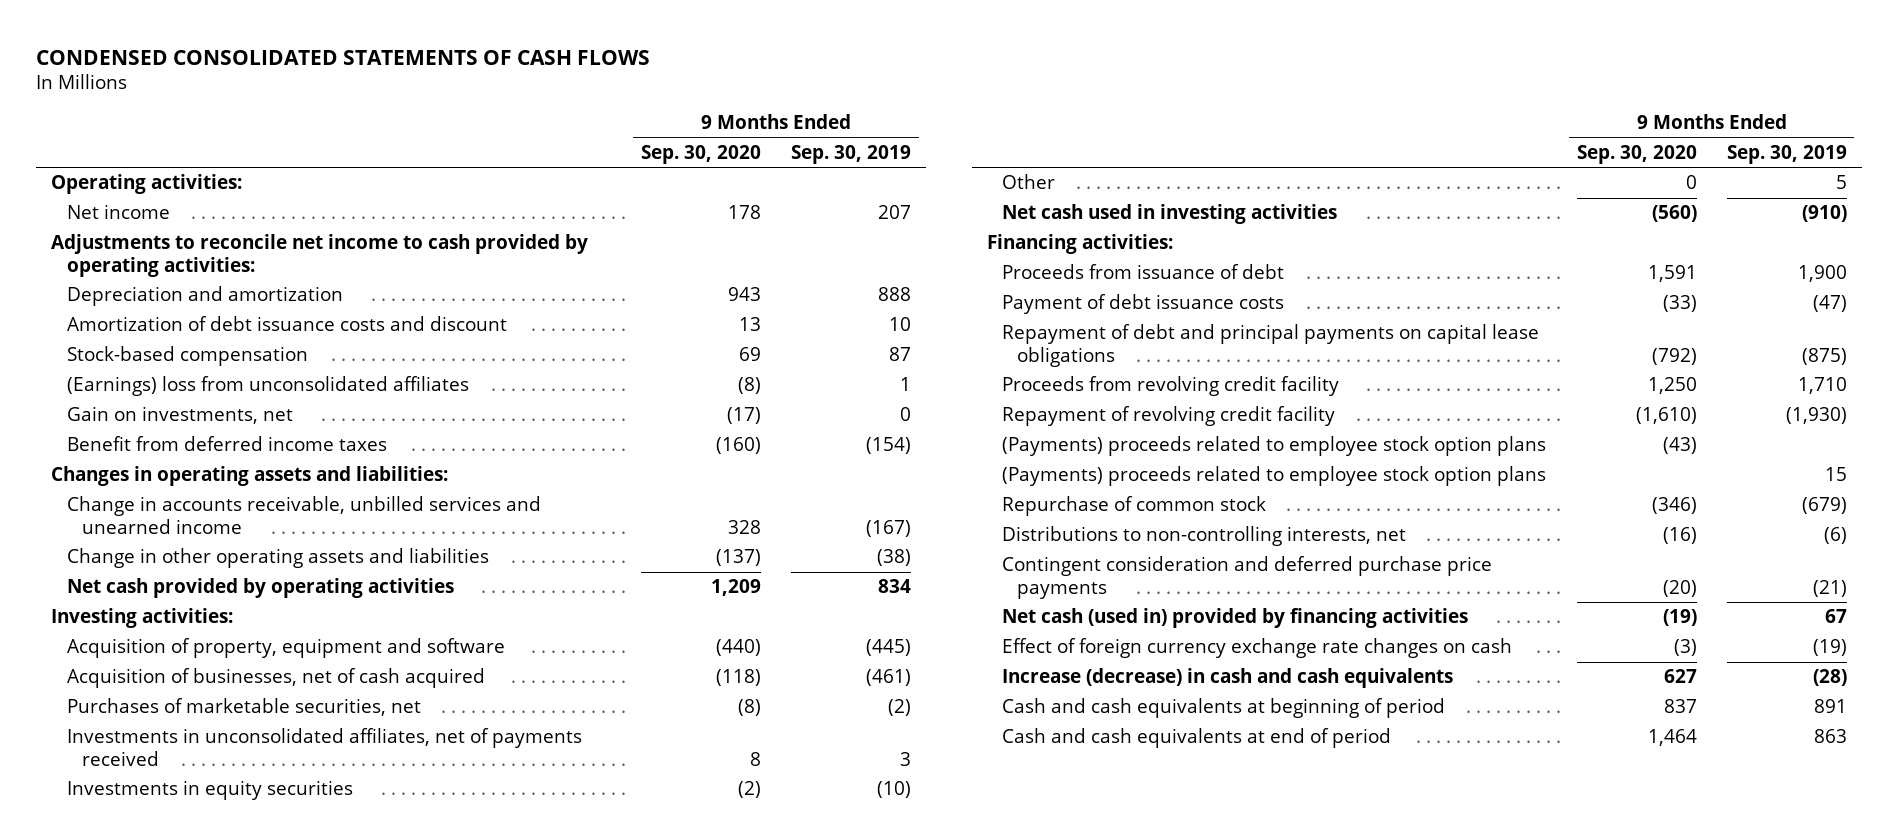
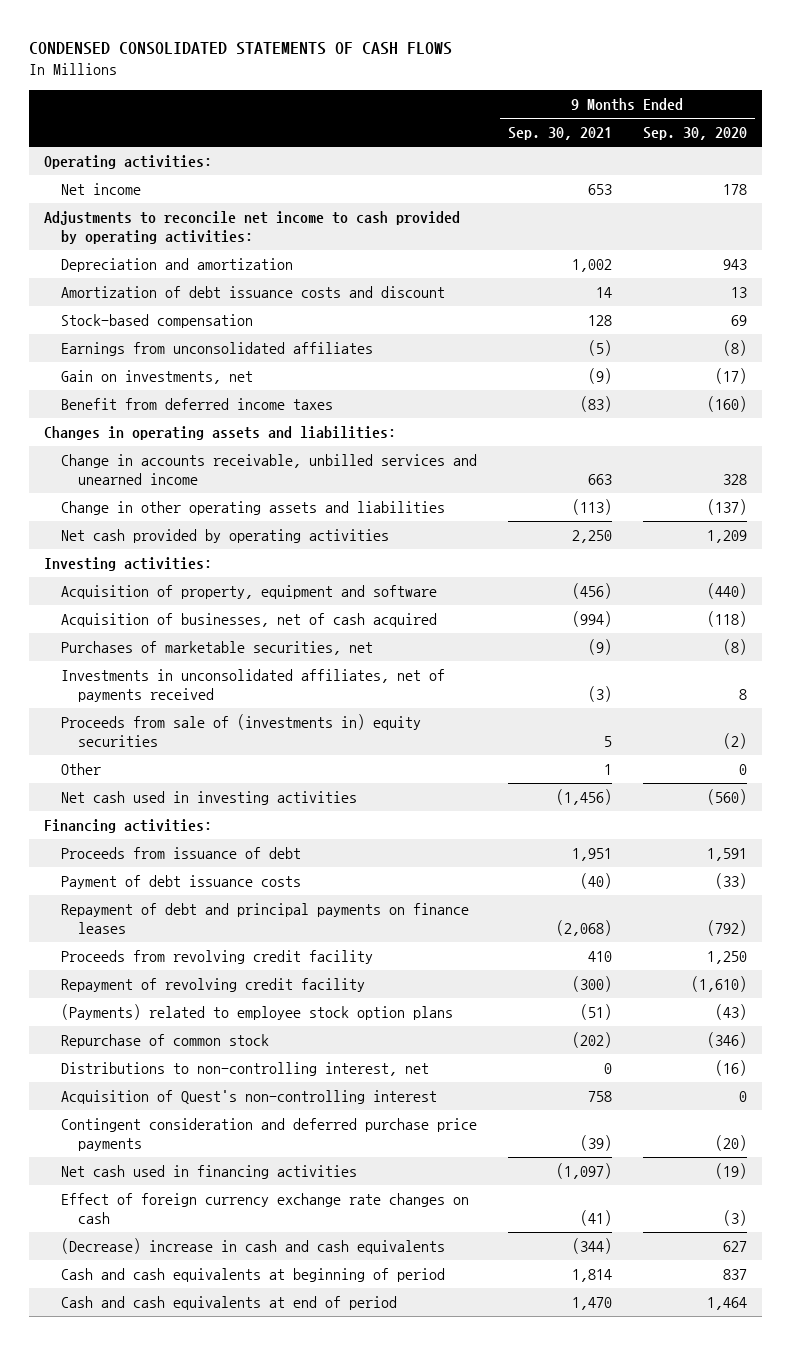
[791,144,912,164] Sep. 30, 2019 -> none
none -> [508,127,613,141] Sep. 30, 2021
[66,376,469,397] (Earnings) loss from unconsolidated affiliates -> [61,342,374,357] Earnings from unconsolidated affiliates
[66,780,353,801] Investments in equity securities -> [61,714,422,747] Proceeds from sale of (investments in) equity securities
[1002,324,1540,367] Repayment of debt and principal payments on capital lease obligations -> [61,903,470,934] Repayment of debt and principal payments on finance leases
[1002,466,1547,487] (Payments) proceeds related to employee stock option plans -> none
[1002,436,1547,457] (Payments) proceeds related to employee stock option plans -> [61,1004,454,1021] (Payments) related to employee stock option plans
[1002,526,1407,547] Distributions to non-controlling interests, net -> [61,1062,430,1077] Distributions to non-controlling interest, net
none -> [61,1090,438,1105] Acquisition of Quest's non-controlling interest
[1002,608,1469,629] Net cash (used in) provided by financing activities -> [61,1165,358,1180] Net cash used in financing activities
[1002,668,1454,689] Increase (decrease) in cash and cash equivalents -> [61,1238,446,1255] (Decrease) increase in cash and cash equivalents

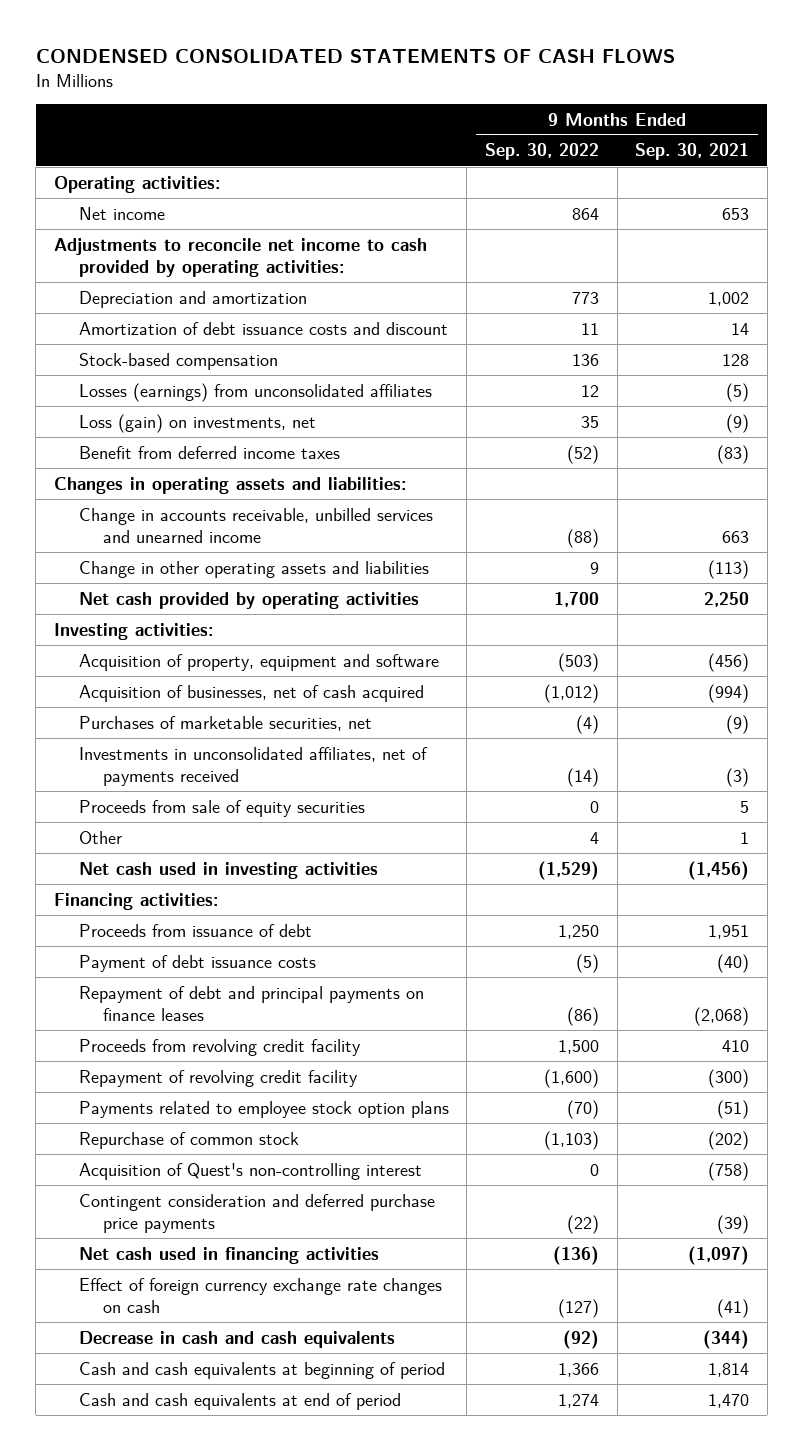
[642,127,747,141] Sep. 30, 2020 -> none
none -> [484,143,599,161] Sep. 30, 2022
[61,342,374,357] Earnings from unconsolidated affiliates -> [78,382,432,402] Losses (earnings) from unconsolidated affiliates
[61,370,254,385] Gain on investments, net -> [78,413,316,433] Loss (gain) on investments, net
[61,714,422,747] Proceeds from sale of (investments in) equity securities -> [78,799,365,817] Proceeds from sale of equity securities
[61,1004,454,1021] (Payments) related to employee stock option plans -> [78,1100,449,1118] Payments related to employee stock option plans
[61,1062,430,1077] Distributions to non-controlling interest, net -> none
[588,1091,613,1103] 758 -> [708,1161,750,1181] (758)
[61,1238,446,1255] (Decrease) increase in cash and cash equivalents -> [78,1330,395,1348] Decrease in cash and cash equivalents

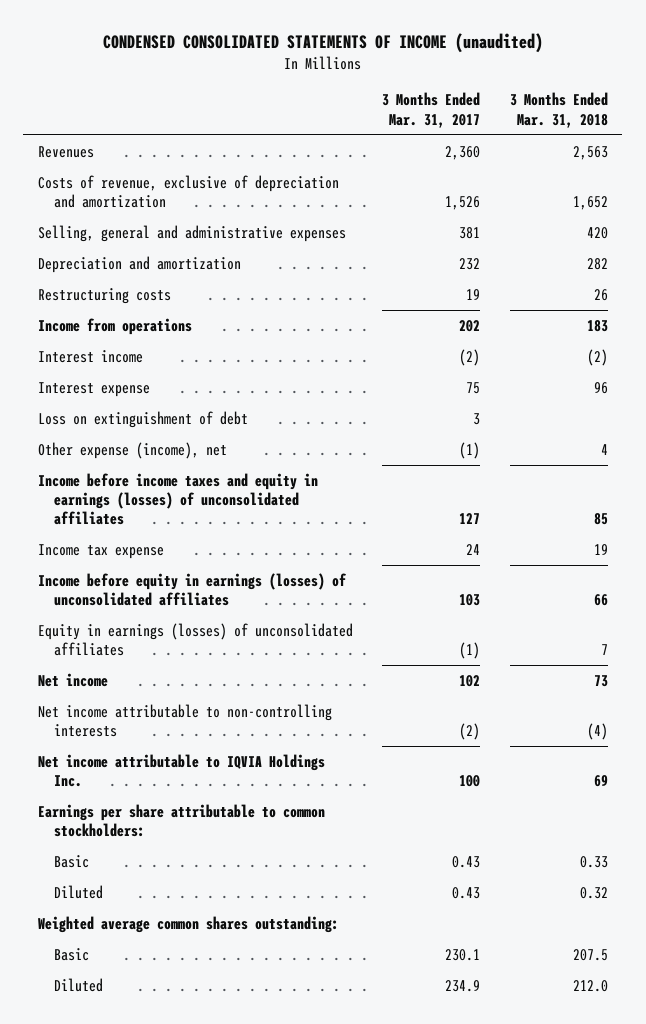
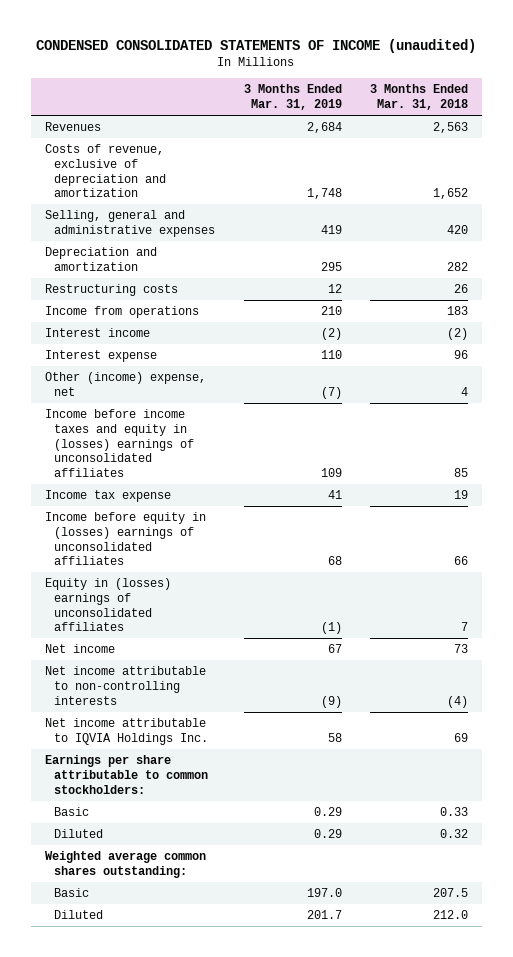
[382,92,481,128] 3 Months Ended Mar. 31, 2017 -> none
none -> [243,84,342,110] 3 Months Ended Mar. 31, 2019
[37,410,248,428] Loss on extinguishment of debt -> none
[37,441,227,459] Other expense (income), net -> [44,372,206,396] Other (income) expense, net
[37,472,318,526] Income before income taxes and equity in earnings (losses) of unconsolidated affiliates -> [44,409,195,478] Income before income taxes and equity in (losses) earnings of unconsolidated affiliates
[37,572,347,607] Income before equity in earnings (losses) of unconsolidated affiliates -> [44,512,206,566] Income before equity in (losses) earnings of unconsolidated affiliates
[37,622,353,657] Equity in earnings (losses) of unconsolidated affiliates -> [44,578,171,632] Equity in (losses) earnings of unconsolidated affiliates

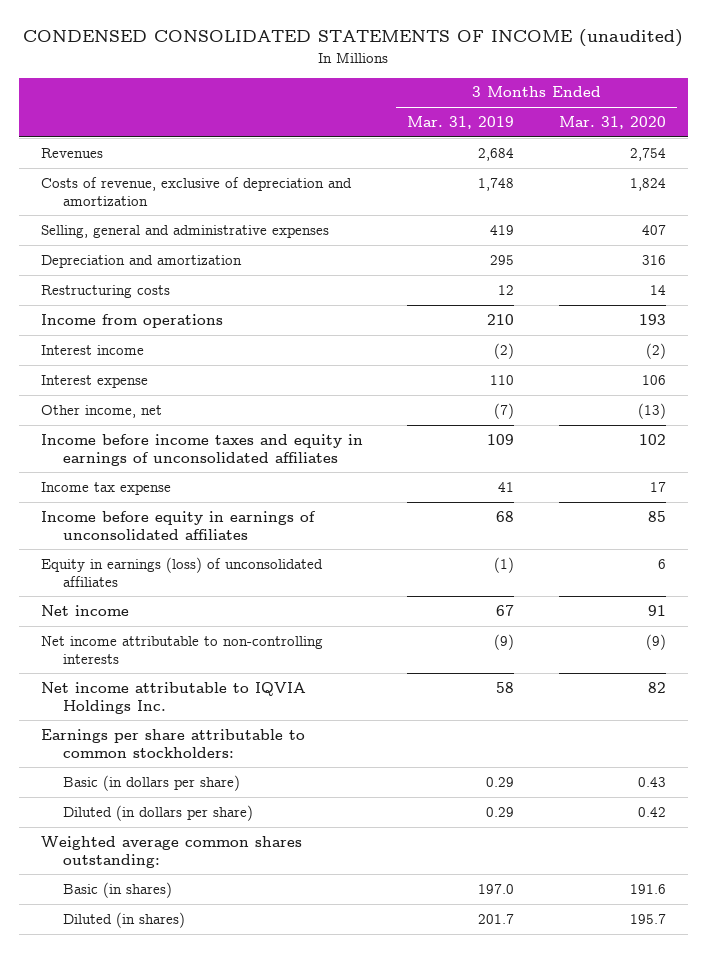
[370,84,469,110] 3 Months Ended Mar. 31, 2018 -> none
none -> [558,115,666,129] Mar. 31, 2020
[44,372,206,396] Other (income) expense, net -> [41,404,163,418] Other income, net
[44,409,195,478] Income before income taxes and equity in (losses) earnings of unconsolidated affiliates -> [41,433,364,466] Income before income taxes and equity in earnings of unconsolidated affiliates
[44,512,206,566] Income before equity in (losses) earnings of unconsolidated affiliates -> [41,510,317,540] Income before equity in earnings of unconsolidated affiliates
[44,578,171,632] Equity in (losses) earnings of unconsolidated affiliates -> [41,556,324,587] Equity in earnings (loss) of unconsolidated affiliates
[54,807,90,817] Basic -> [62,774,240,791] Basic (in dollars per share)
[54,829,104,839] Diluted -> [62,804,253,821] Diluted (in dollars per share)
[54,888,90,898] Basic -> [62,881,172,898] Basic (in shares)
[54,910,104,920] Diluted -> [62,911,185,928] Diluted (in shares)

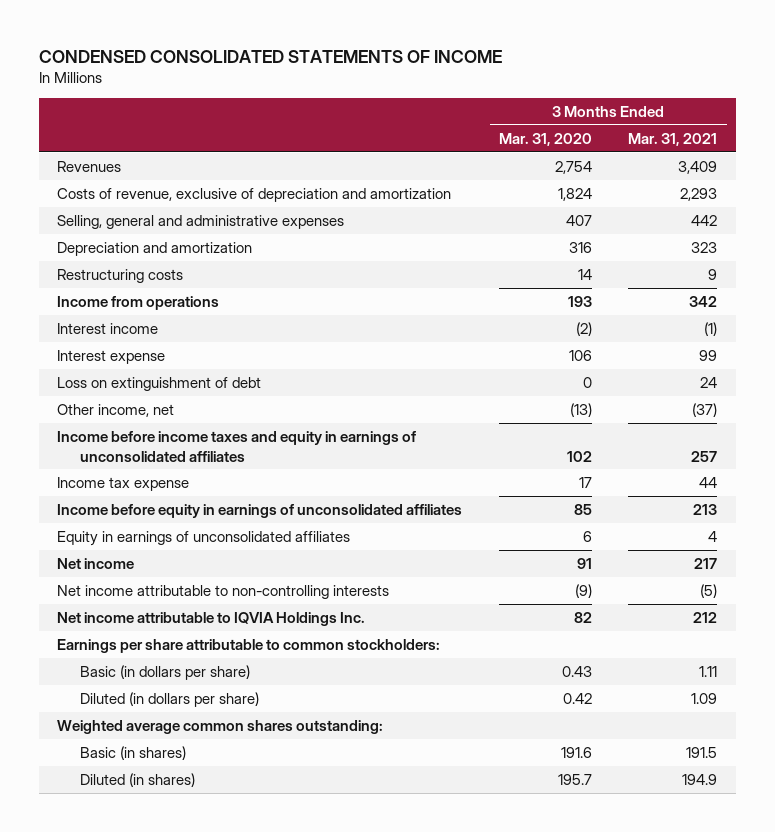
[23,29,684,48] CONDENSED CONSOLIDATED STATEMENTS OF INCOME (unaudited) -> [38,49,502,63] CONDENSED CONSOLIDATED STATEMENTS OF INCOME
[407,115,515,129] Mar. 31, 2019 -> none
none -> [628,132,718,146] Mar. 31, 2021
none -> [57,376,262,391] Loss on extinguishment of debt
[41,556,324,587] Equity in earnings (loss) of unconsolidated affiliates -> [57,530,351,546] Equity in earnings of unconsolidated affiliates

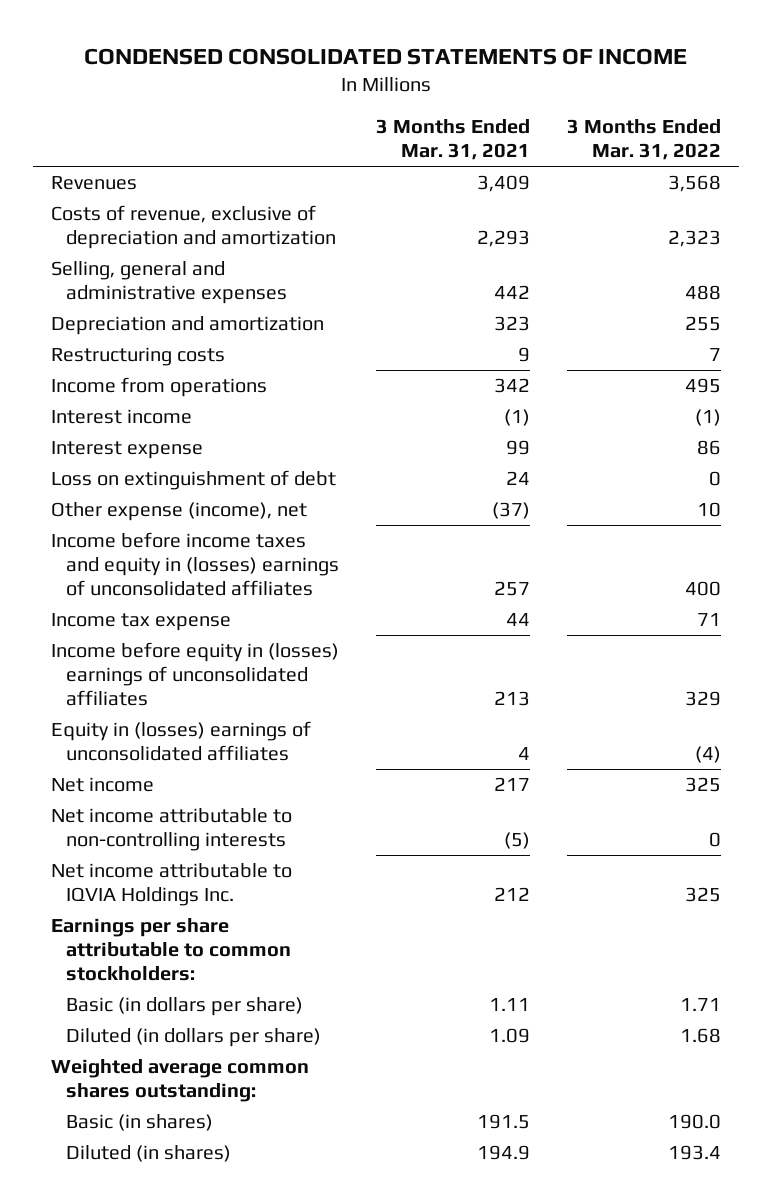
[498,132,592,146] Mar. 31, 2020 -> none
none -> [566,119,721,161] 3 Months Ended Mar. 31, 2022
[57,403,175,417] Other income, net -> [51,502,308,522] Other expense (income), net
[57,430,417,462] Income before income taxes and equity in earnings of unconsolidated affiliates -> [51,532,340,596] Income before income taxes and equity in (losses) earnings of unconsolidated affiliates
[57,503,463,518] Income before equity in earnings of unconsolidated affiliates -> [51,642,340,706] Income before equity in (losses) earnings of unconsolidated affiliates
[57,530,351,546] Equity in earnings of unconsolidated affiliates -> [51,721,312,761] Equity in (losses) earnings of unconsolidated affiliates

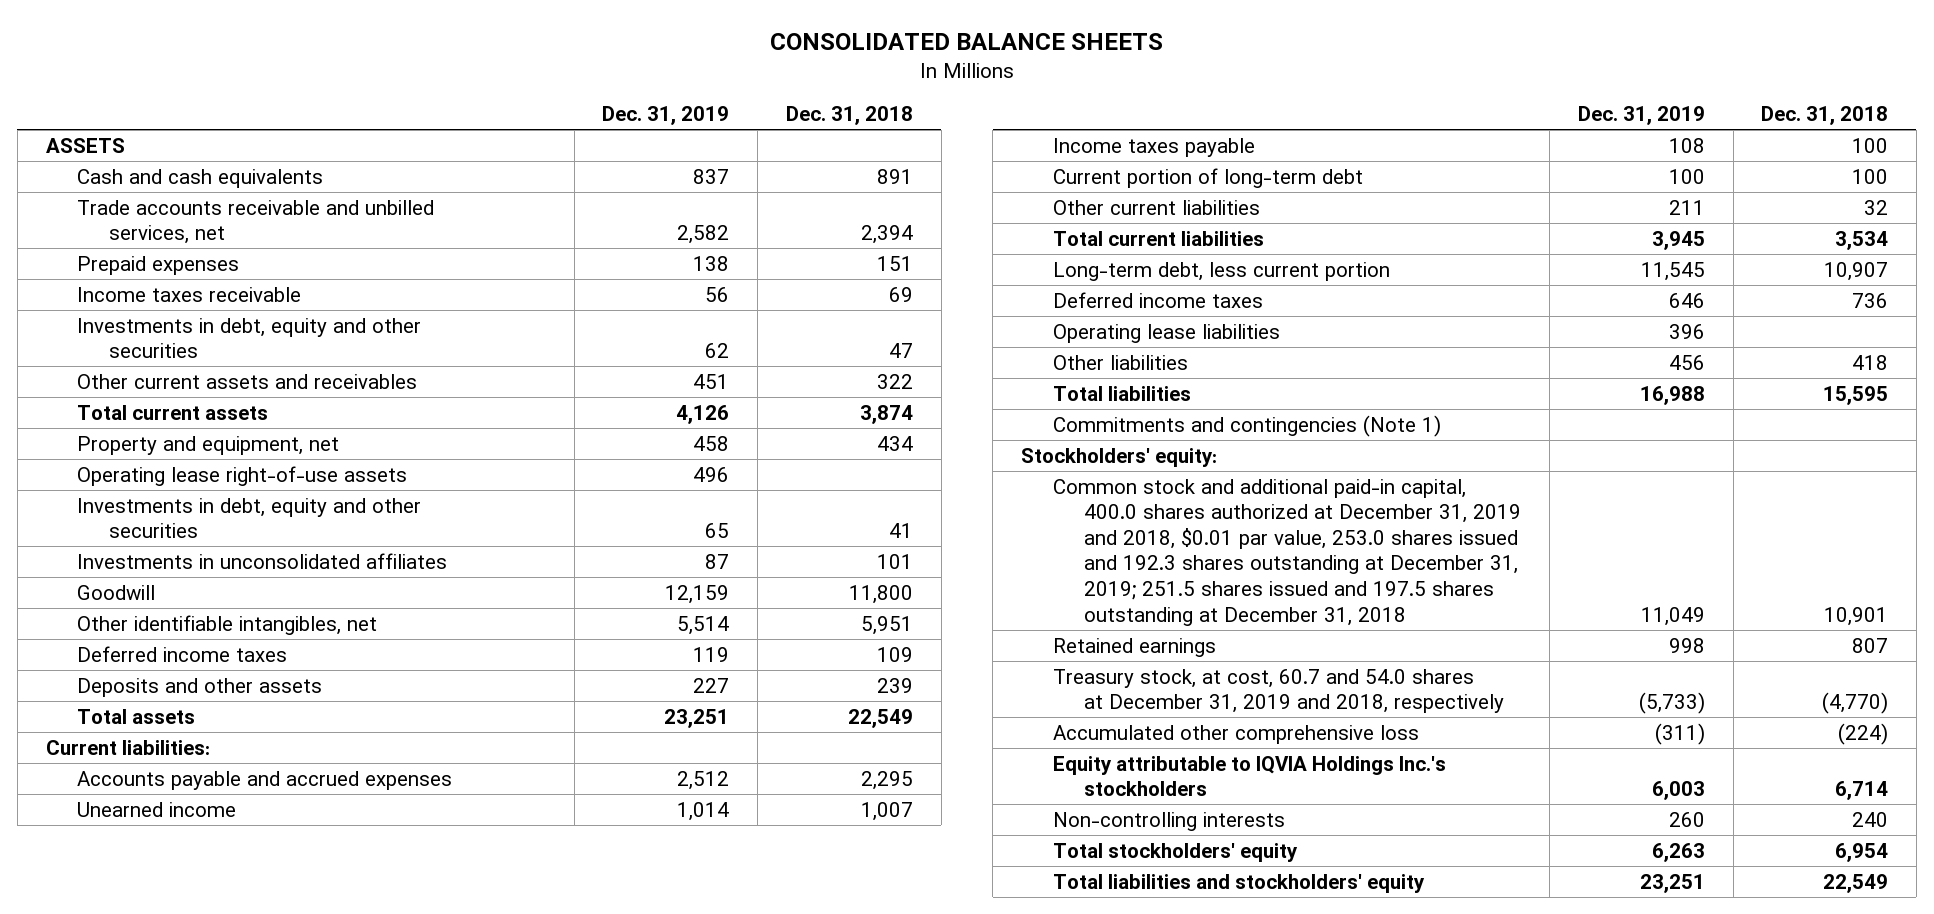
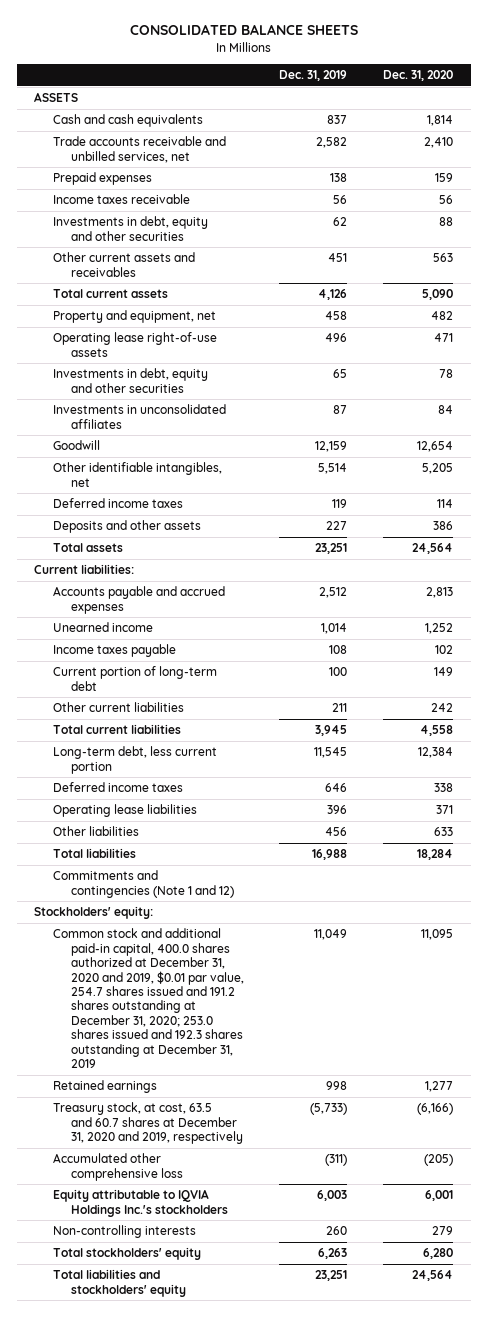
[785,106,913,126] Dec. 31, 2018 -> none
none -> [383,70,454,82] Dec. 31, 2020
[1052,414,1441,437] Commitments and contingencies (Note 1) -> [52,870,234,898] Commitments and contingencies (Note 1 and 12)
[1052,478,1522,626] Common stock and additional paid-in capital, 400.0 shares authorized at December 31, 2019 and 2018, $0.01 par value, 253.0 shares issued and 192.3 shares outstanding at December 31, 2019; 251.5 shares issued and 197.5 shares outstanding at December 31, 2018 -> [52,928,244,1069] Common stock and additional paid-in capital, 400.0 shares authorized at December 31, 2020 and 2019, $0.01 par value, 254.7 shares issued and 191.2 shares outstanding at December 31, 2020; 253.0 shares issued and 192.3 shares outstanding at December 31, 2019
[1052,668,1505,714] Treasury stock, at cost, 60.7 and 54.0 shares at December 31, 2019 and 2018, respectively -> [52,1102,243,1145] Treasury stock, at cost, 63.5 and 60.7 shares at December 31, 2020 and 2019, respectively

